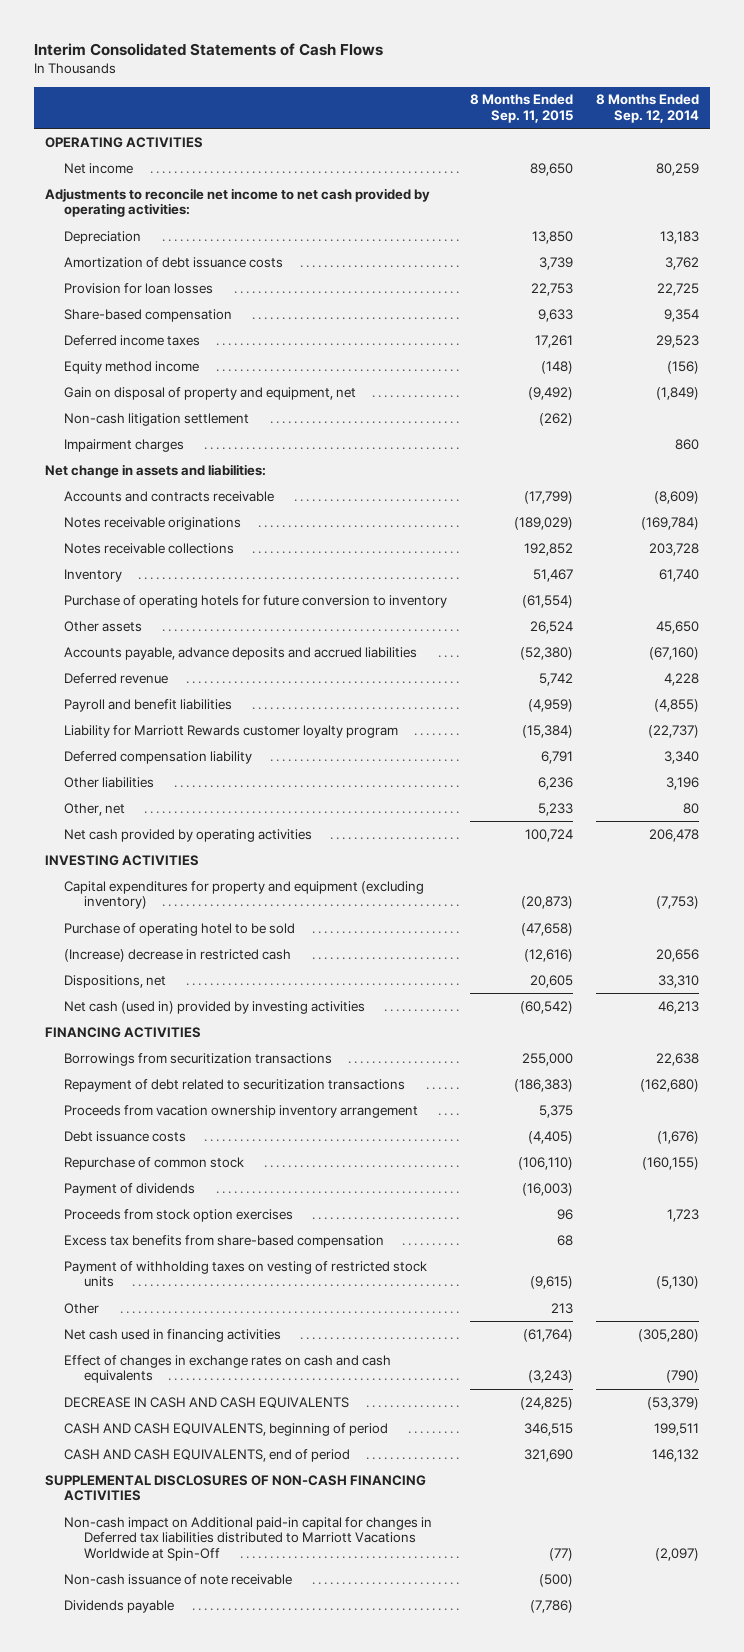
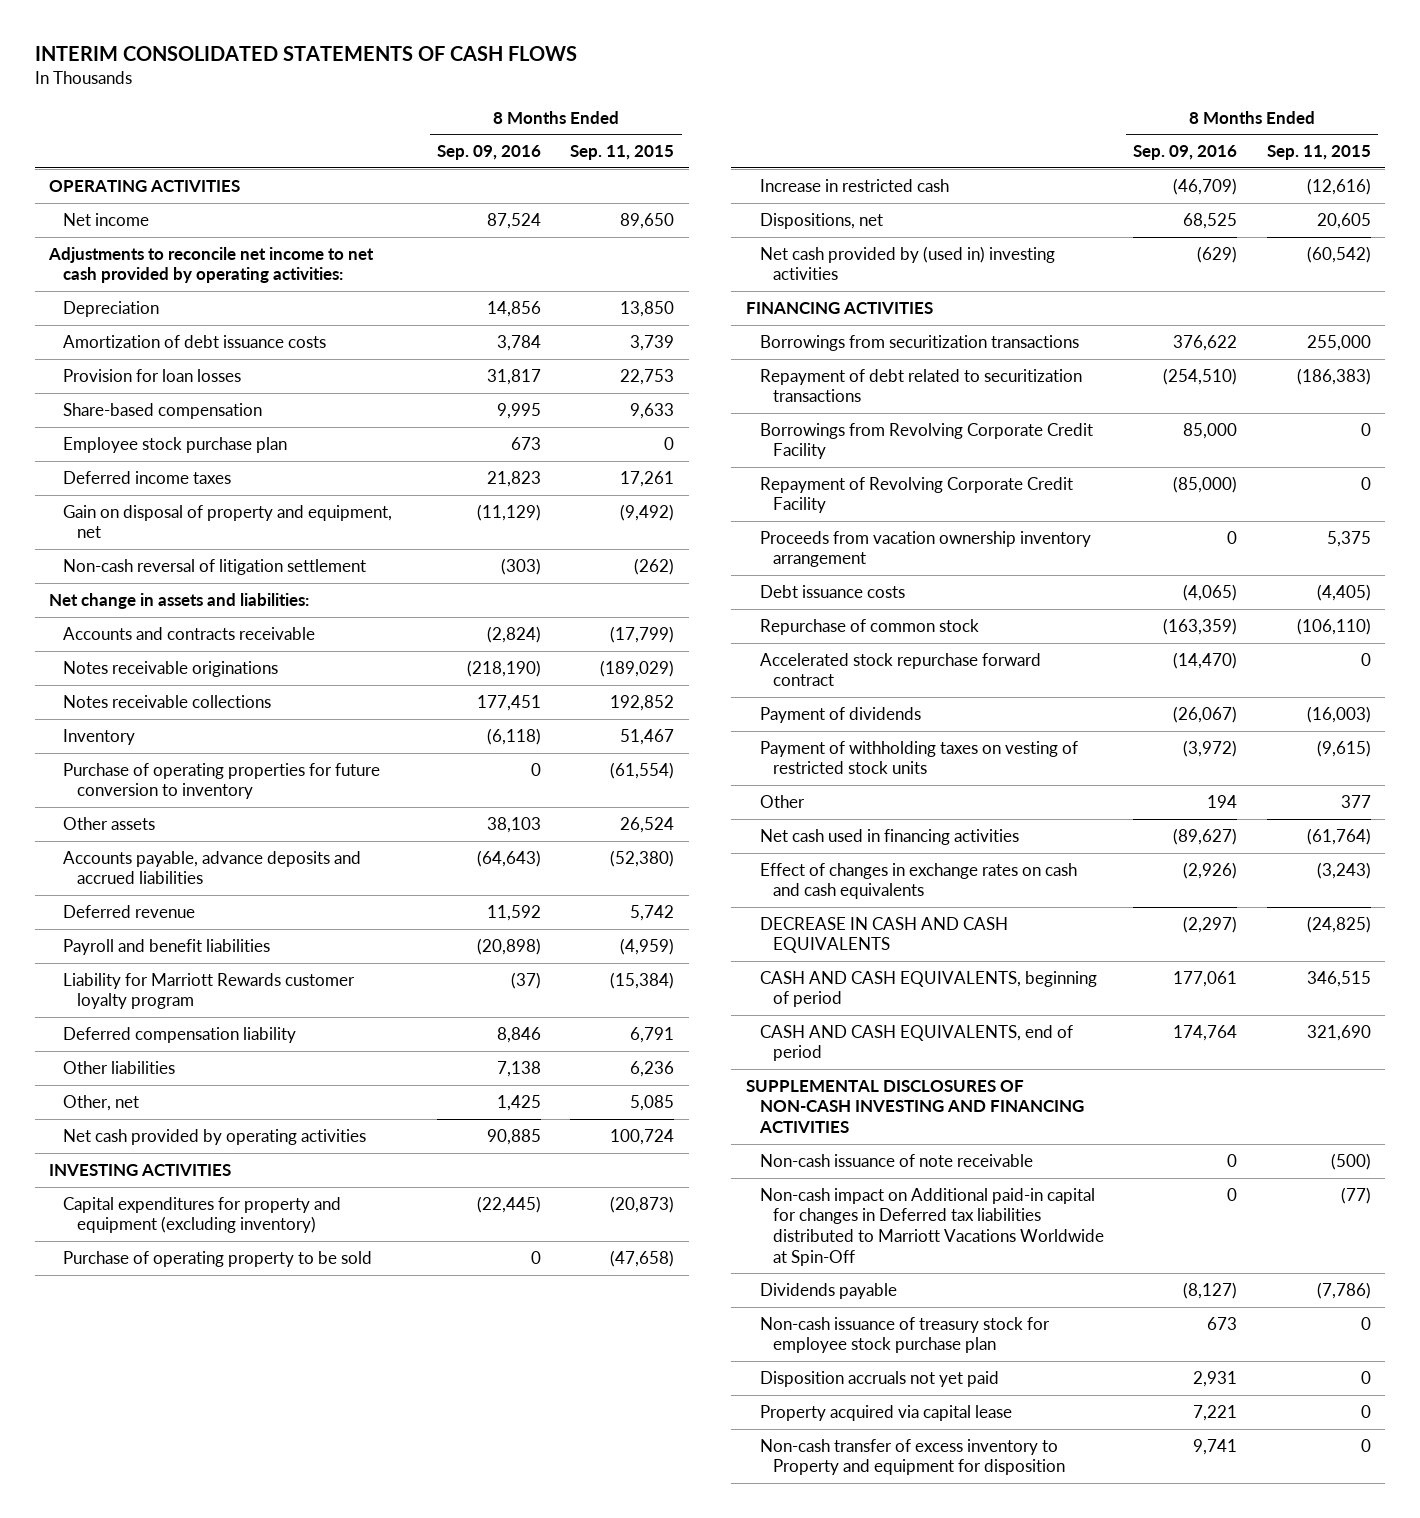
[34,42,384,56] Interim Consolidated Statements of Cash Flows -> [34,46,577,62] INTERIM CONSOLIDATED STATEMENTS OF CASH FLOWS
[595,94,699,124] 8 Months Ended Sep. 12, 2014 -> none
none -> [437,145,542,161] Sep. 09, 2016
none -> [63,436,288,453] Employee stock purchase plan
[64,360,200,374] Equity method income -> none
[64,438,185,452] Impairment charges -> none
[64,412,250,426] Non-cash litigation settlement -> [63,558,367,575] Non-cash reversal of litigation settlement
[64,594,448,608] Purchase of operating hotels for future conversion to inventory -> [63,762,381,800] Purchase of operating properties for future conversion to inventory
[538,802,574,816] 5,233 -> [630,1094,675,1111] 5,085
[64,922,296,936] Purchase of operating hotel to be sold -> [63,1250,373,1267] Purchase of operating property to be sold
[64,948,292,962] (Increase) decrease in restricted cash -> [759,178,949,192] Increase in restricted cash
[64,1000,366,1014] Net cash (used in) provided by investing activities -> [759,245,1055,281] Net cash provided by (used in) investing activities
none -> [759,422,1093,460] Borrowings from Revolving Corporate Credit Facility
none -> [759,476,1073,514] Repayment of Revolving Corporate Credit Facility
none -> [759,652,1041,687] Accelerated stock repurchase forward contract
[64,1208,294,1222] Proceeds from stock option exercises -> none
[64,1234,385,1248] Excess tax benefits from share-based compensation -> none
[551,1302,574,1314] 213 -> [1340,794,1371,808] 377
[45,1474,427,1502] SUPPLEMENTAL DISCLOSURES OF NON-CASH FINANCING ACTIVITIES -> [745,1079,1084,1134] SUPPLEMENTAL DISCLOSURES OF NON-CASH INVESTING AND FINANCING ACTIVITIES
[64,1516,433,1562] Non-cash impact on Additional paid-in capital for changes in Deferred tax liabilities distributed to Marriott Vacations Worldwide at Spin-Off -> [759,1187,1105,1266] Non-cash impact on Additional paid-in capital for changes in Deferred tax liabilities distributed to Marriott Vacations Worldwide at Spin-Off
none -> [759,1316,1050,1354] Non-cash issuance of treasury stock for employee stock purchase plan
none -> [759,1370,999,1387] Disposition accruals not yet paid
none -> [759,1404,1012,1421] Property acquired via capital lease
none -> [759,1438,1066,1476] Non-cash transfer of excess inventory to Property and equipment for disposition

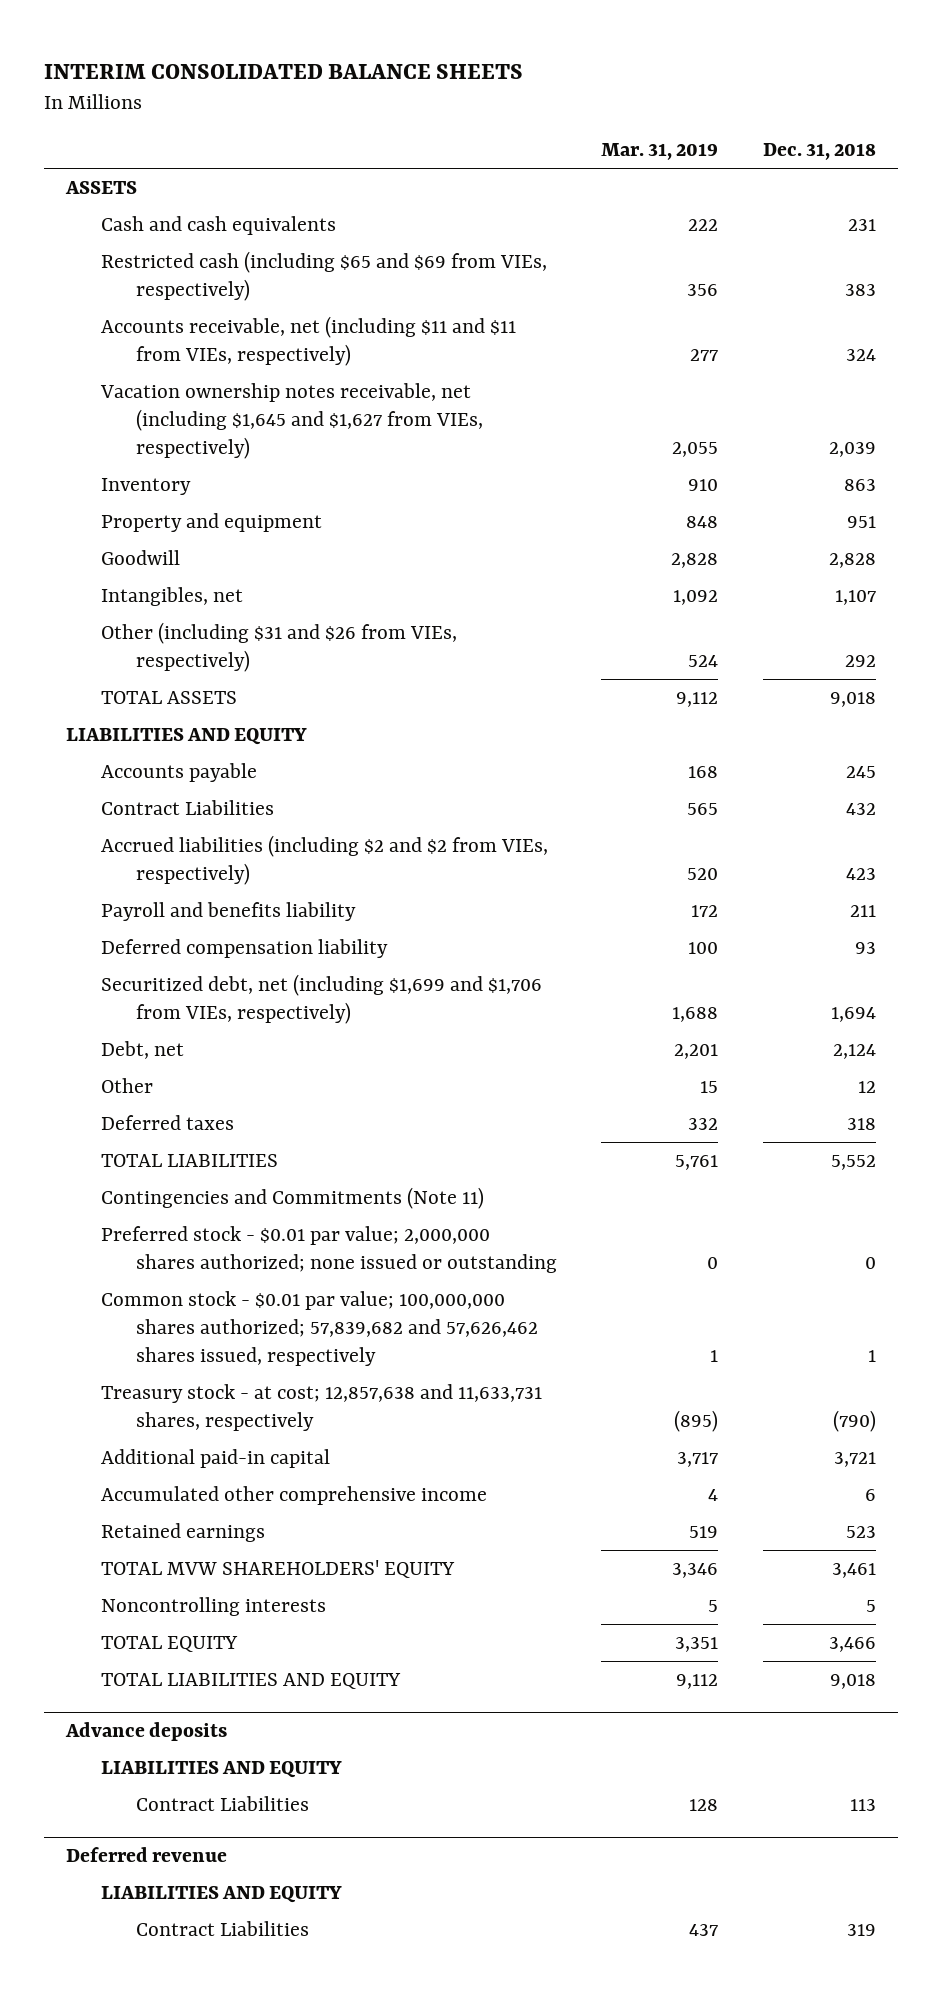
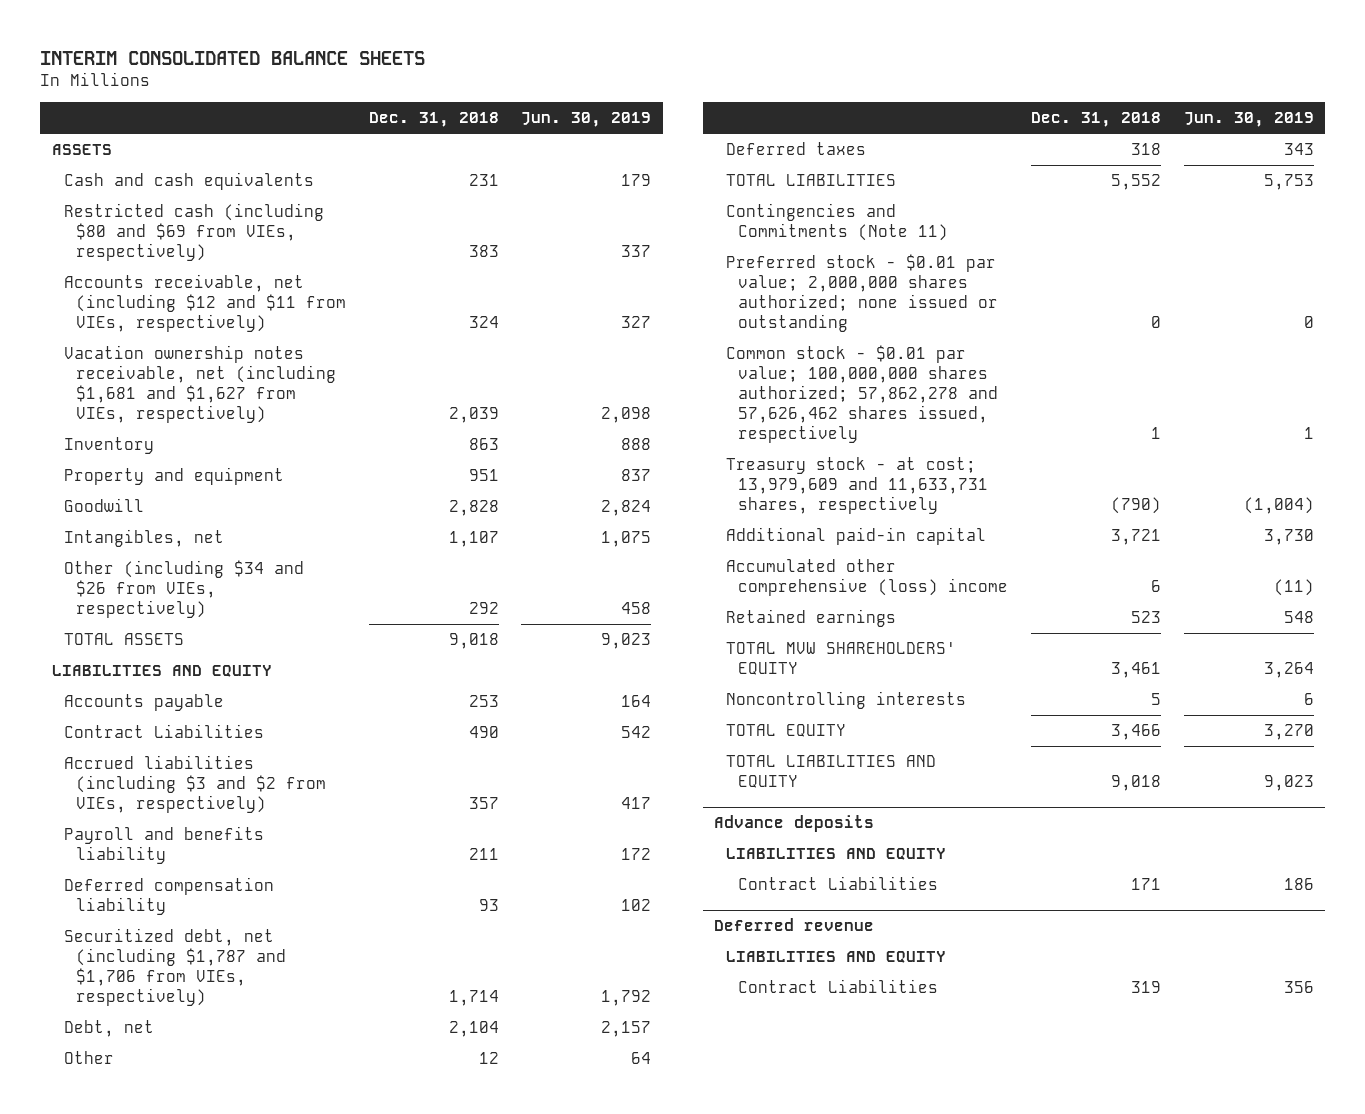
[601,143,719,161] Mar. 31, 2019 -> none
none -> [521,112,652,128] Jun. 30, 2019
[101,250,548,302] Restricted cash (including $65 and $69 from VIEs, respectively) -> [63,203,324,262] Restricted cash (including $80 and $69 from VIEs, respectively)
[101,315,517,367] Accounts receivable, net (including $11 and $11 from VIEs, respectively) -> [63,274,347,333] Accounts receivable, net (including $12 and $11 from VIEs, respectively)
[100,382,484,460] Vacation ownership notes receivable, net (including $1,645 and $1,627 from VIEs, respectively) -> [63,345,337,424] Vacation ownership notes receivable, net (including $1,681 and $1,627 from VIEs, respectively)
[101,621,458,673] Other (including $31 and $26 from VIEs, respectively) -> [63,560,304,619] Other (including $34 and $26 from VIEs, respectively)
[845,765,876,778] 245 -> [468,695,499,708] 253
[845,802,876,815] 432 -> [468,726,499,739] 490
[101,834,549,886] Accrued liabilities (including $2 and $2 from VIEs, respectively) -> [63,755,327,814] Accrued liabilities (including $3 and $2 from VIEs, respectively)
[845,868,876,881] 423 -> [468,797,499,810] 357
[101,973,543,1025] Securitized debt, net (including $1,699 and $1,706 from VIEs, respectively) -> [63,928,287,1007] Securitized debt, net (including $1,787 and $1,706 from VIEs, respectively)
[830,1007,876,1023] 1,694 -> [448,990,499,1007] 1,714
[832,1043,876,1059] 2,124 -> [448,1021,499,1038] 2,104
[101,1290,539,1367] Common stock - $0.01 par value; 100,000,000 shares authorized; 57,839,682 and 57,626,462 shares issued, respectively -> [726,345,999,444] Common stock - $0.01 par value; 100,000,000 shares authorized; 57,862,278 and 57,626,462 shares issued, respectively
[101,1383,543,1432] Treasury stock - at cost; 12,857,638 and 11,633,731 shares, respectively -> [726,457,989,515] Treasury stock - at cost; 13,979,609 and 11,633,731 shares, respectively
[101,1485,488,1505] Accumulated other comprehensive income -> [726,559,1009,597] Accumulated other comprehensive (loss) income
[849,1798,876,1811] 113 -> [1131,878,1162,891] 171

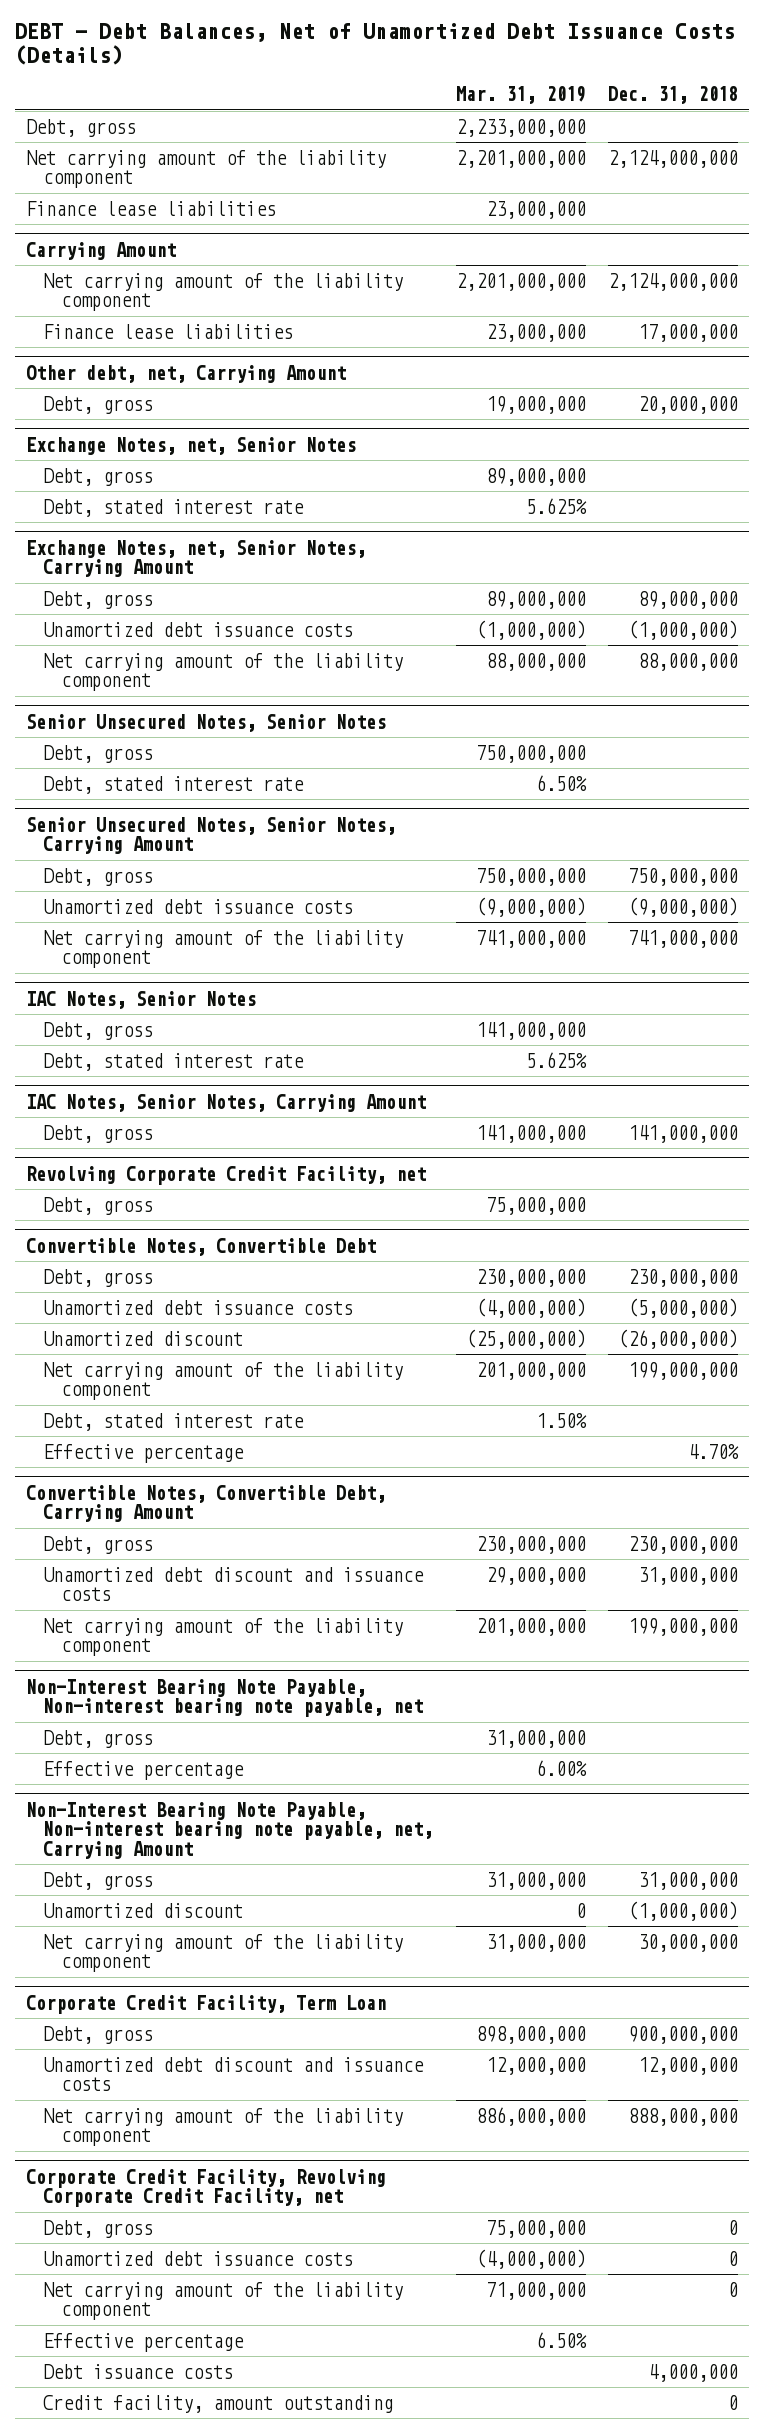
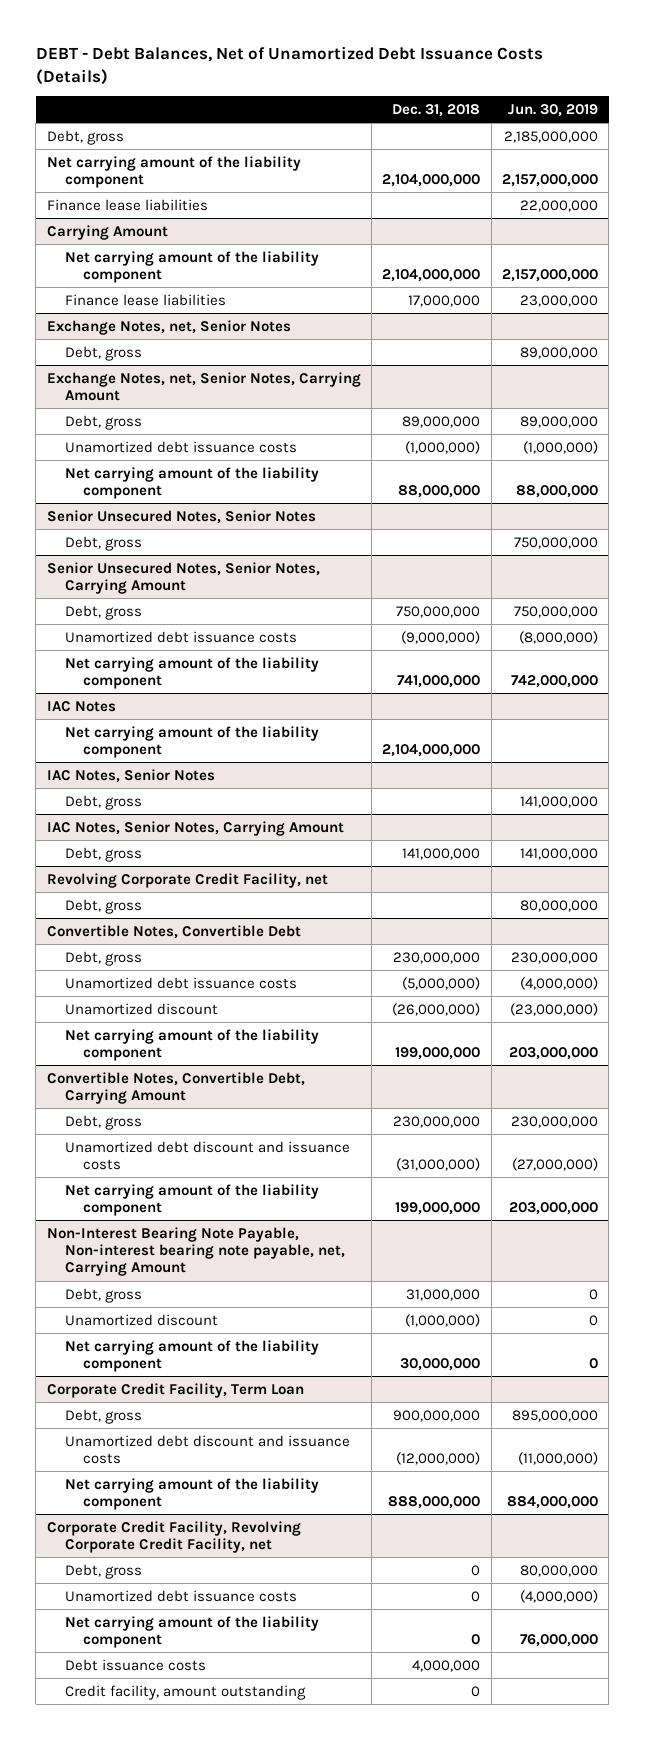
[455,86,586,105] Mar. 31, 2019 -> none
none -> [508,103,599,117] Jun. 30, 2019
[607,149,738,168] 2,124,000,000 -> [382,173,481,187] 2,104,000,000
[607,272,738,291] 2,124,000,000 -> [382,268,481,282] 2,104,000,000
[25,364,346,383] Other debt, net, Carrying Amount -> none
[43,395,154,414] Debt, gross -> none
[43,498,305,517] Debt, stated interest rate -> none
[43,775,305,794] Debt, stated interest rate -> none
none -> [46,700,116,712] IAC Notes
none -> [64,725,319,758] Net carrying amount of the liability component
[43,1052,305,1071] Debt, stated interest rate -> none
[43,1412,305,1431] Debt, stated interest rate -> none
[43,1443,245,1463] Effective percentage -> none
[637,1566,738,1585] 31,000,000 -> [396,1157,481,1171] (31,000,000)
[25,1678,424,1718] Non-Interest Bearing Note Payable, Non-interest bearing note payable, net -> none
[43,1729,154,1748] Debt, gross -> none
[43,1760,245,1780] Effective percentage -> none
[637,2056,738,2075] 12,000,000 -> [396,1451,481,1465] (12,000,000)
[43,2332,245,2352] Effective percentage -> none

